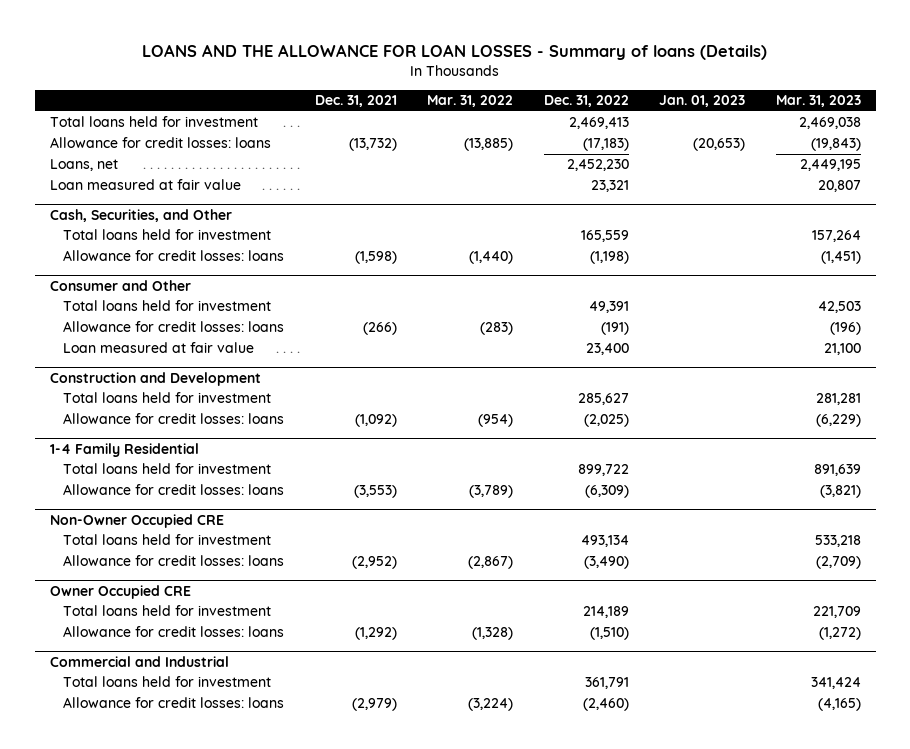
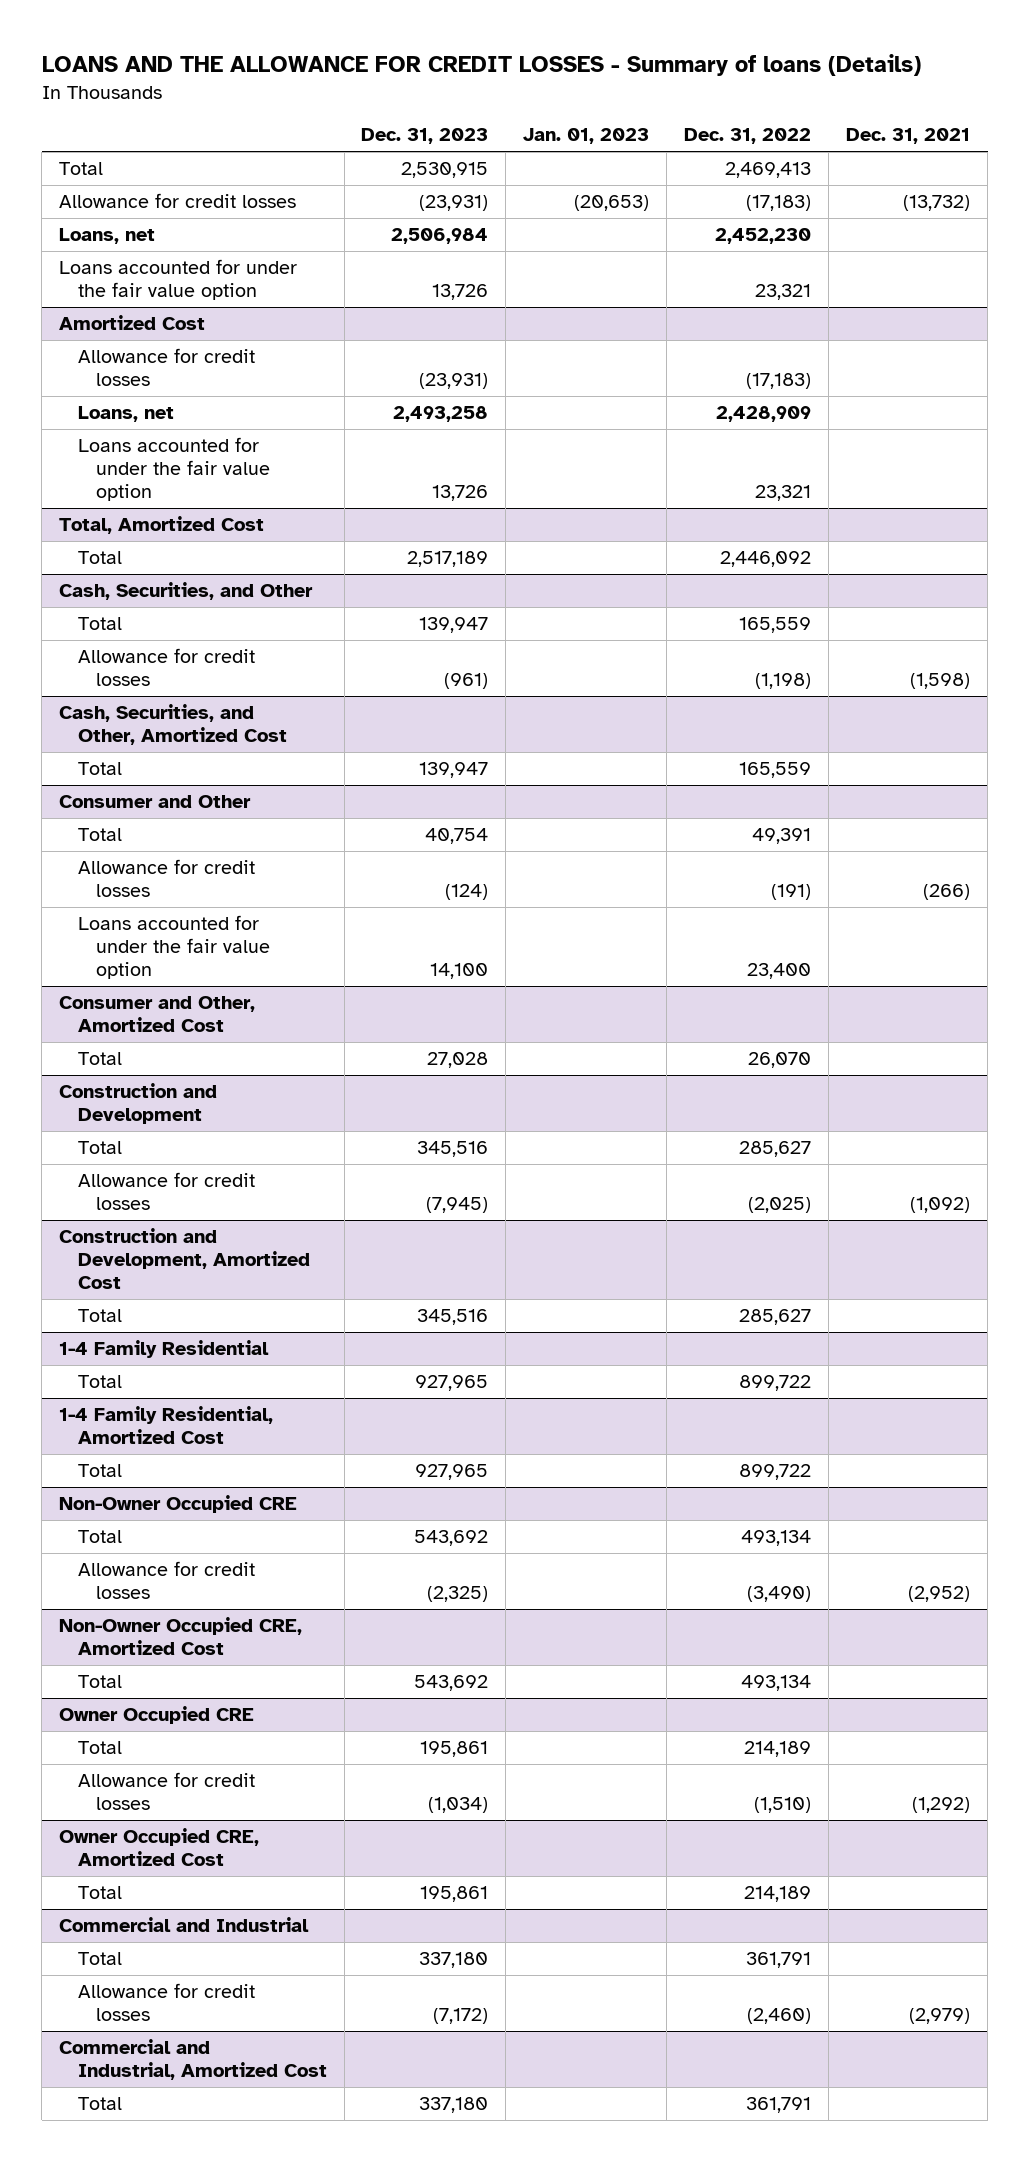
[142,43,768,60] LOANS AND THE ALLOWANCE FOR LOAN LOSSES - Summary of loans (Details) -> [41,54,921,77] LOANS AND THE ALLOWANCE FOR CREDIT LOSSES - Summary of loans (Details)
[427,95,514,108] Mar. 31, 2022 -> none
[775,95,861,108] Mar. 31, 2023 -> none
none -> [361,128,489,145] Dec. 31, 2023
[49,116,258,128] Total loans held for investment -> [59,161,104,175] Total
[49,137,271,149] Allowance for credit losses: loans -> [59,192,297,208] Allowance for credit losses
[49,179,241,191] Loan measured at fair value -> [59,258,298,301] Loans accounted for under the fair value option
none -> [59,314,206,330] Amortized Cost
none -> [77,347,255,387] Allowance for credit losses
none -> [77,405,174,422] Loans, net
none -> [77,436,270,502] Loans accounted for under the fair value option
none -> [59,515,265,534] Total, Amortized Cost
none -> [77,550,122,564] Total
[63,229,272,241] Total loans held for investment -> [77,616,122,630] Total
[63,250,285,262] Allowance for credit losses: loans -> [77,647,255,687] Allowance for credit losses
none -> [59,703,287,746] Cash, Securities, and Other, Amortized Cost
none -> [77,761,122,775] Total
[63,300,272,312] Total loans held for investment -> [77,827,122,841] Total
[63,321,285,333] Allowance for credit losses: loans -> [77,858,255,898] Allowance for credit losses
[63,342,255,354] Loan measured at fair value -> [77,914,270,980] Loans accounted for under the fair value option
none -> [59,995,256,1033] Consumer and Other, Amortized Cost
none -> [77,1051,122,1065] Total
[63,392,272,404] Total loans held for investment -> [77,1140,122,1154] Total
[63,413,285,425] Allowance for credit losses: loans -> [77,1171,255,1211] Allowance for credit losses
none -> [59,1227,310,1290] Construction and Development, Amortized Cost
none -> [77,1308,122,1322] Total
[63,484,285,496] Allowance for credit losses: loans -> none
[63,463,272,475] Total loans held for investment -> [77,1374,122,1388] Total
none -> [59,1405,274,1445] 1-4 Family Residential, Amortized Cost
none -> [77,1463,122,1477] Total
[63,534,272,546] Total loans held for investment -> [77,1529,122,1543] Total
[63,555,285,567] Allowance for credit losses: loans -> [77,1560,255,1600] Allowance for credit losses
none -> [59,1616,303,1656] Non-Owner Occupied CRE, Amortized Cost
none -> [77,1674,122,1688] Total
[63,605,272,617] Total loans held for investment -> [77,1740,122,1754] Total
[63,626,285,638] Allowance for credit losses: loans -> [77,1771,255,1811] Allowance for credit losses
none -> [59,1827,260,1867] Owner Occupied CRE, Amortized Cost
none -> [77,1885,122,1899] Total
[63,676,272,688] Total loans held for investment -> [77,1951,122,1965] Total
[63,697,285,709] Allowance for credit losses: loans -> [77,1982,255,2022] Allowance for credit losses
none -> [59,2038,327,2081] Commercial and Industrial, Amortized Cost
none -> [77,2096,122,2110] Total

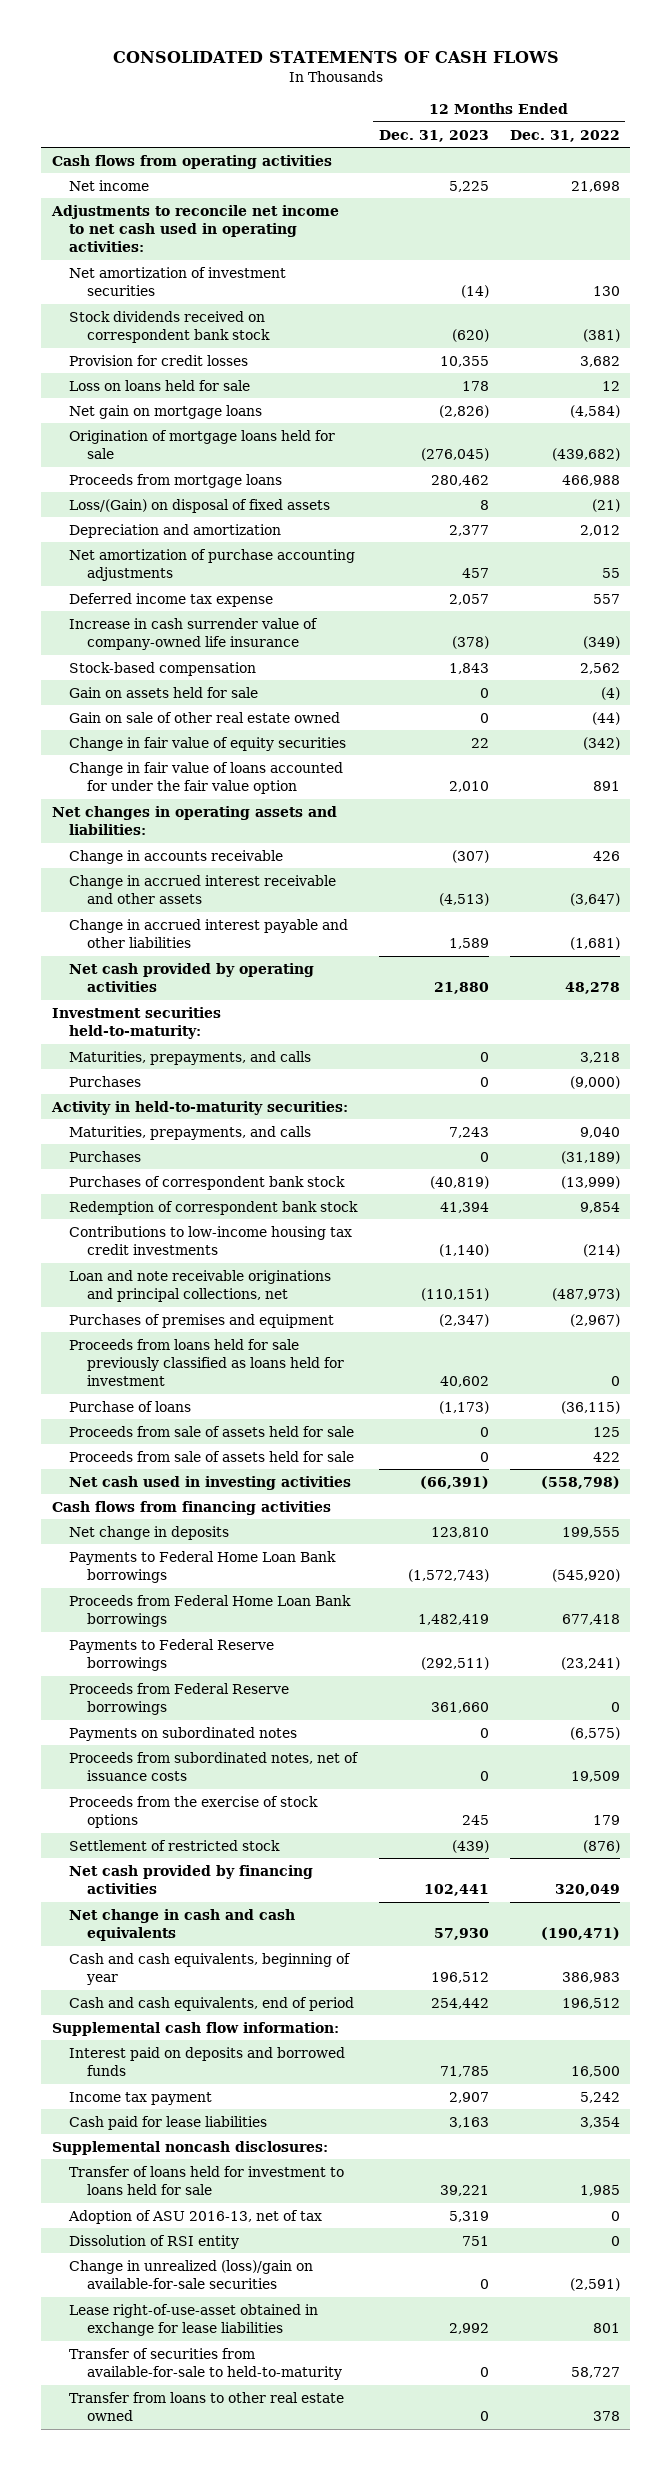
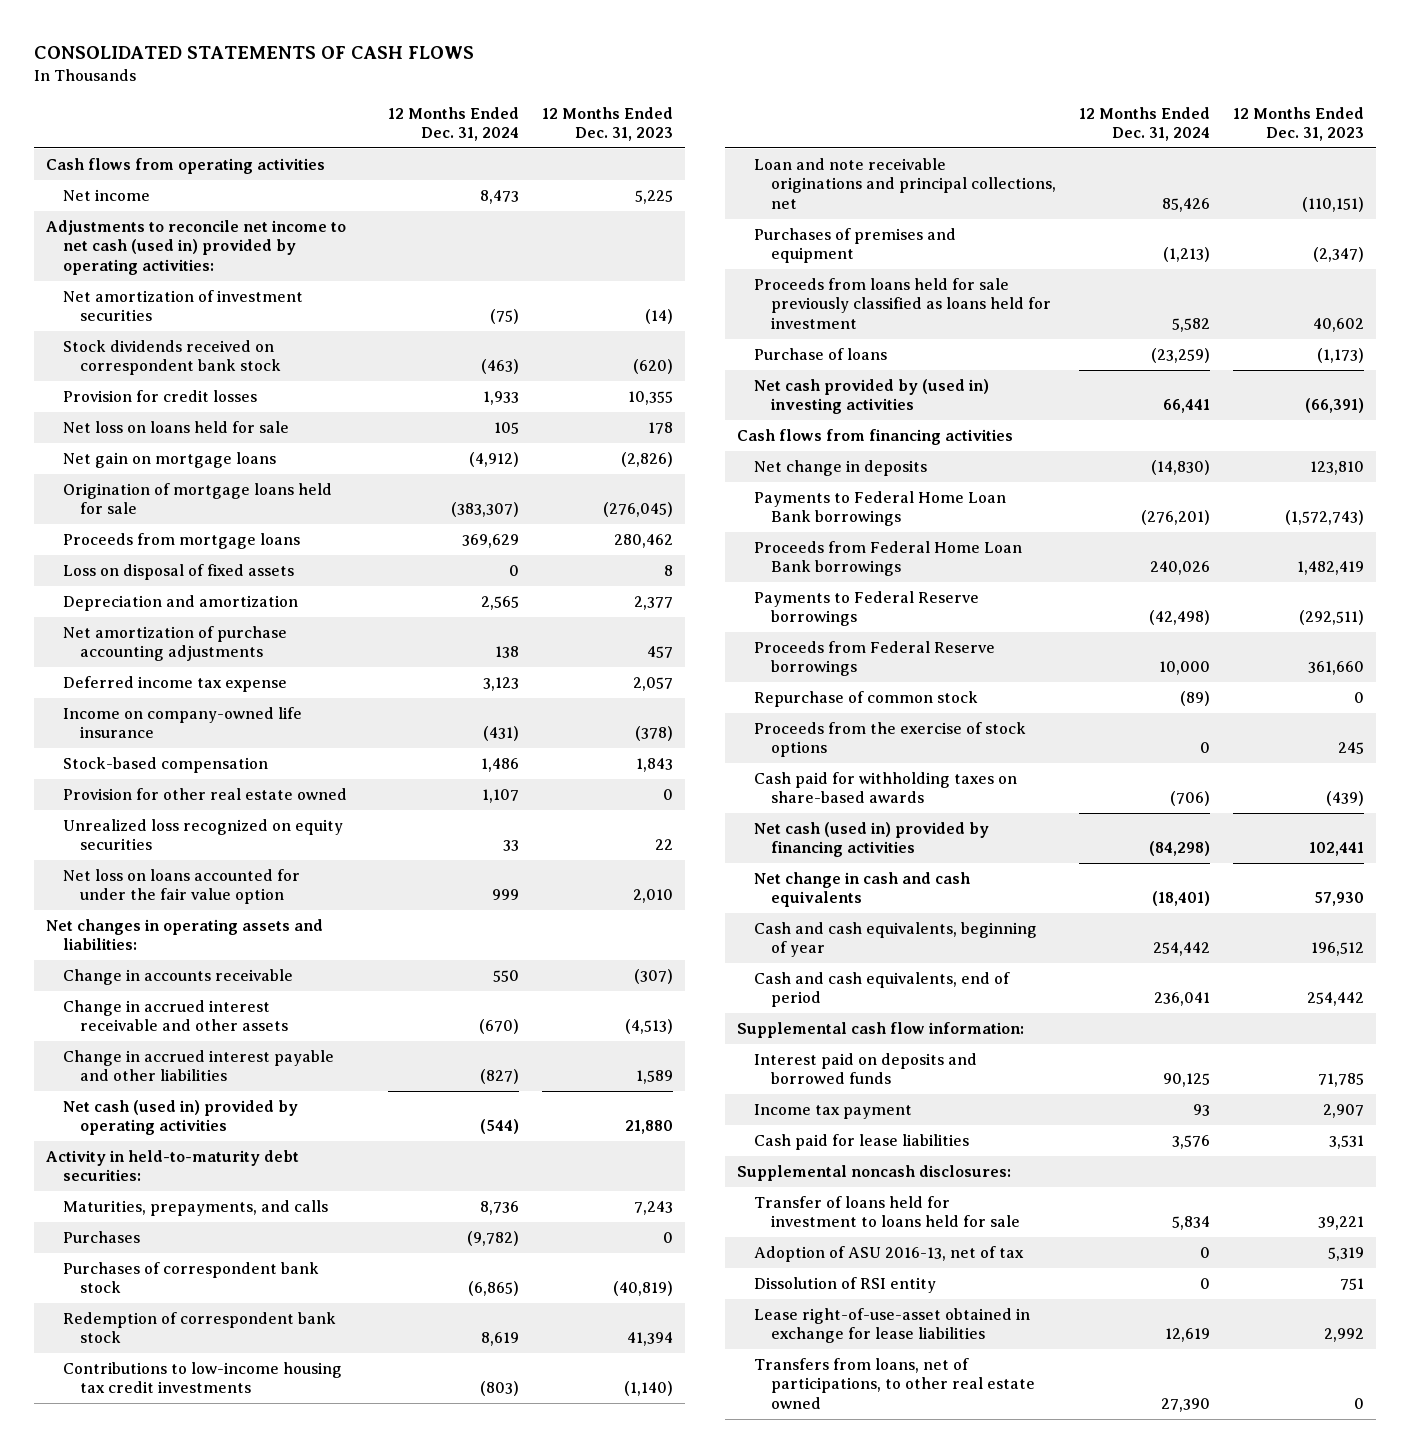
[509,129,620,142] Dec. 31, 2022 -> none
none -> [388,106,520,141] 12 Months Ended Dec. 31, 2024
[51,204,340,253] Adjustments to reconcile net income to net cash used in operating activities: -> [45,220,346,275] Adjustments to reconcile net income to net cash (used in) provided by operating activities:
[69,379,251,391] Loss on loans held for sale -> [63,421,290,434] Net loss on loans held for sale
[69,498,331,513] Loss/(Gain) on disposal of fixed assets -> [63,564,295,581] Loss on disposal of fixed assets
[69,617,319,651] Increase in cash surrender value of company-owned life insurance -> [63,707,303,739] Income on company-owned life insurance
[69,686,259,698] Gain on assets held for sale -> none
[69,711,341,723] Gain on sale of other real estate owned -> none
none -> [63,788,348,801] Provision for other real estate owned
[69,736,347,751] Change in fair value of equity securities -> [63,819,344,851] Unrealized loss recognized on equity securities
[69,761,344,795] Change in fair value of loans accounted for under the fair value option -> [63,869,301,905] Net loss on loans accounted for under the fair value option
[52,1006,222,1040] Investment securities held-to-maturity: -> none
[69,1050,312,1065] Maturities, prepayments, and calls -> none
[69,1075,142,1087] Purchases -> none
[69,962,315,993] Net cash provided by operating activities -> [63,1100,299,1136] Net cash (used in) provided by operating activities
[51,1100,349,1115] Activity in held-to-maturity securities: -> [45,1150,299,1182] Activity in held-to-maturity debt securities:
[69,1425,355,1437] Proceeds from sale of assets held for sale -> none
[69,1450,355,1462] Proceeds from sale of assets held for sale -> none
[69,1475,352,1490] Net cash used in investing activities -> [753,379,989,415] Net cash provided by (used in) investing activities
[69,1726,298,1741] Payments on subordinated notes -> none
[69,1751,360,1782] Proceeds from subordinated notes, net of issuance costs -> none
none -> [753,691,978,708] Repurchase of common stock
[69,1839,281,1851] Settlement of restricted stock -> [753,772,1017,804] Cash paid for withholding taxes on share-based awards
[69,1864,314,1895] Net cash provided by financing activities -> [753,822,989,858] Net cash (used in) provided by financing activities
[448,2116,489,2128] 3,163 -> [1329,1135,1365,1150] 3,531
[69,2259,314,2290] Change in unrealized (loss)/gain on available-for-sale securities -> none
[69,2347,342,2381] Transfer of securities from available-for-sale to held-to-maturity -> none
[69,2391,345,2422] Transfer from loans to other real estate owned -> [753,1358,1036,1409] Transfers from loans, net of participations, to other real estate owned

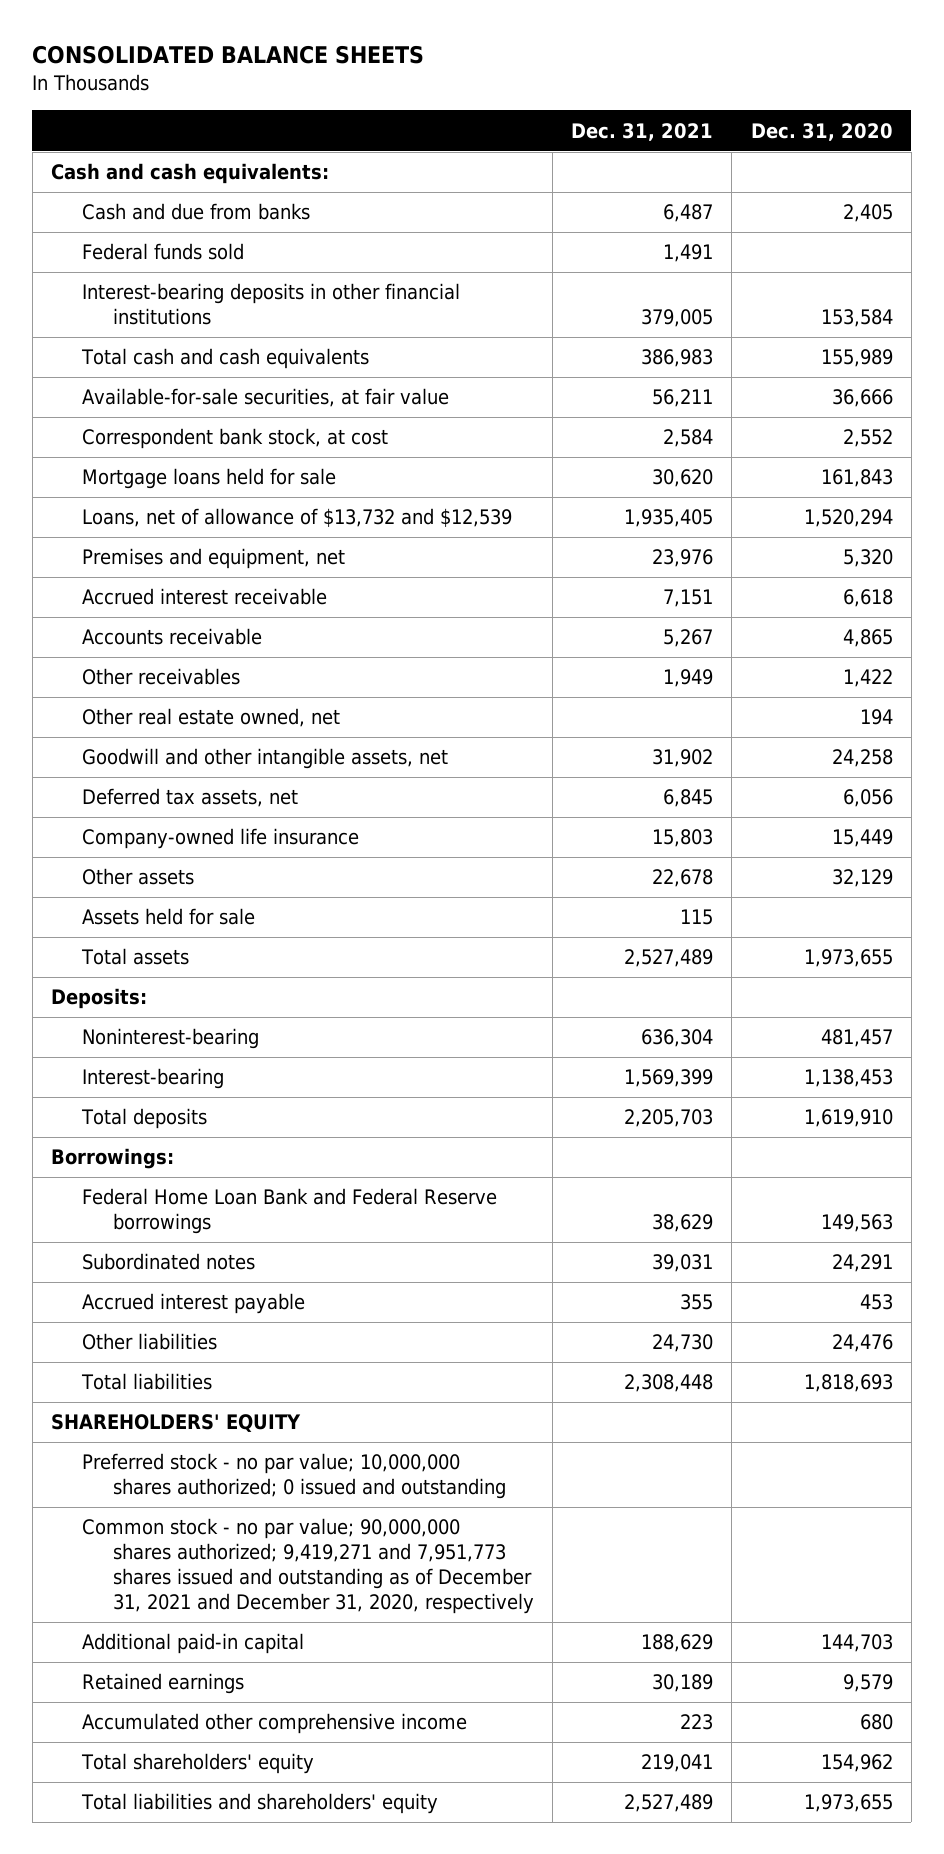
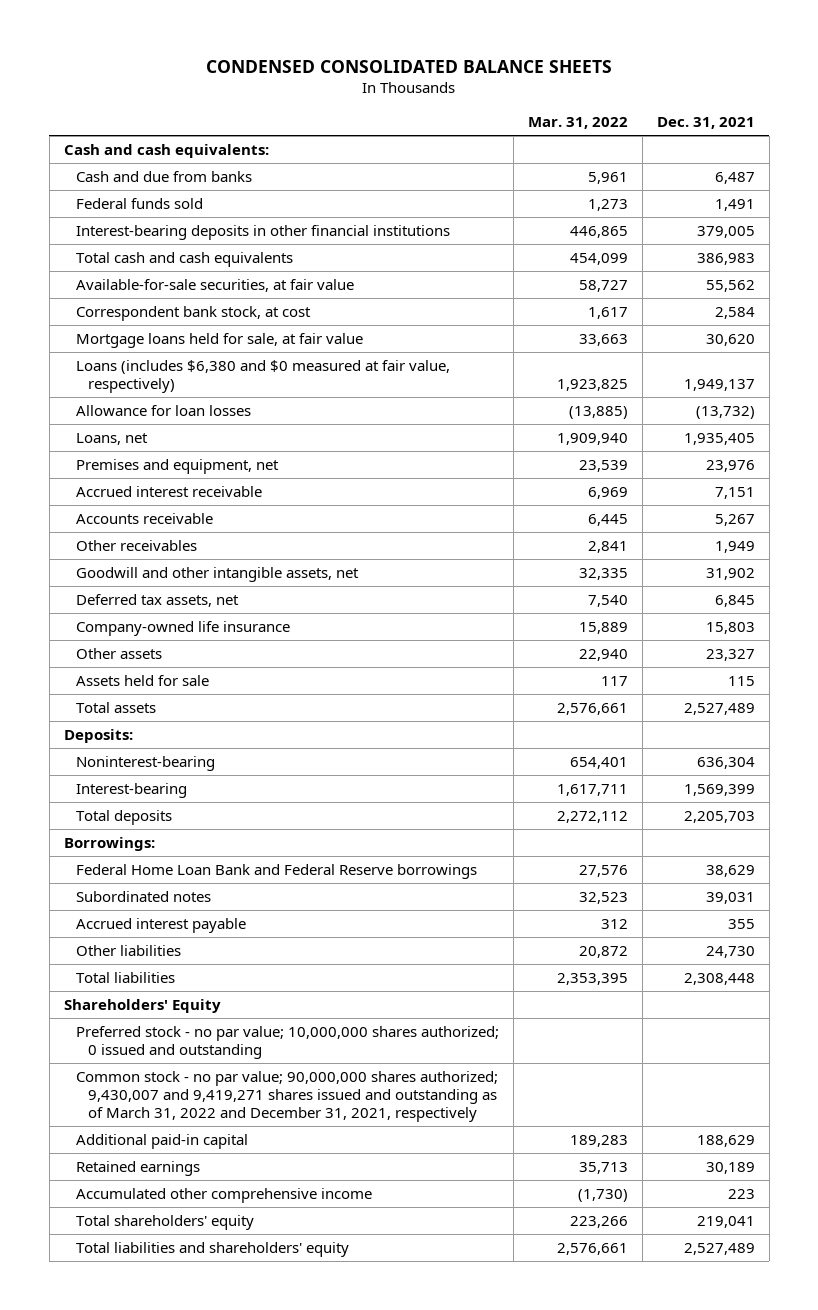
[32,45,425,65] CONSOLIDATED BALANCE SHEETS -> [206,59,613,73] CONDENSED CONSOLIDATED BALANCE SHEETS
[750,122,893,141] Dec. 31, 2020 -> none
none -> [527,117,628,130] Mar. 31, 2022
[652,389,714,408] 56,211 -> [705,279,755,292] 55,562
[81,468,336,490] Mortgage loans held for sale -> [75,332,363,348] Mortgage loans held for sale, at fair value
none -> [75,359,450,393] Loans (includes $6,380 and $0 measured at fair value, respectively)
none -> [75,404,251,416] Allowance for loan losses
[81,508,512,528] Loans, net of allowance of $13,732 and $12,539 -> [75,432,148,445] Loans, net
[81,708,340,728] Other real estate owned, net -> none
[652,869,714,888] 22,678 -> [705,648,755,661] 23,327
[50,1414,301,1433] SHAREHOLDERS' EQUITY -> [63,998,221,1013] Shareholders' Equity
[81,1518,534,1615] Common stock - no par value; 90,000,000 shares authorized; 9,419,271 and 7,951,773 shares issued and outstanding as of December 31, 2021 and December 31, 2020, respectively -> [75,1070,498,1122] Common stock - no par value; 90,000,000 shares authorized; 9,430,007 and 9,419,271 shares issued and outstanding as of March 31, 2022 and December 31, 2021, respectively

